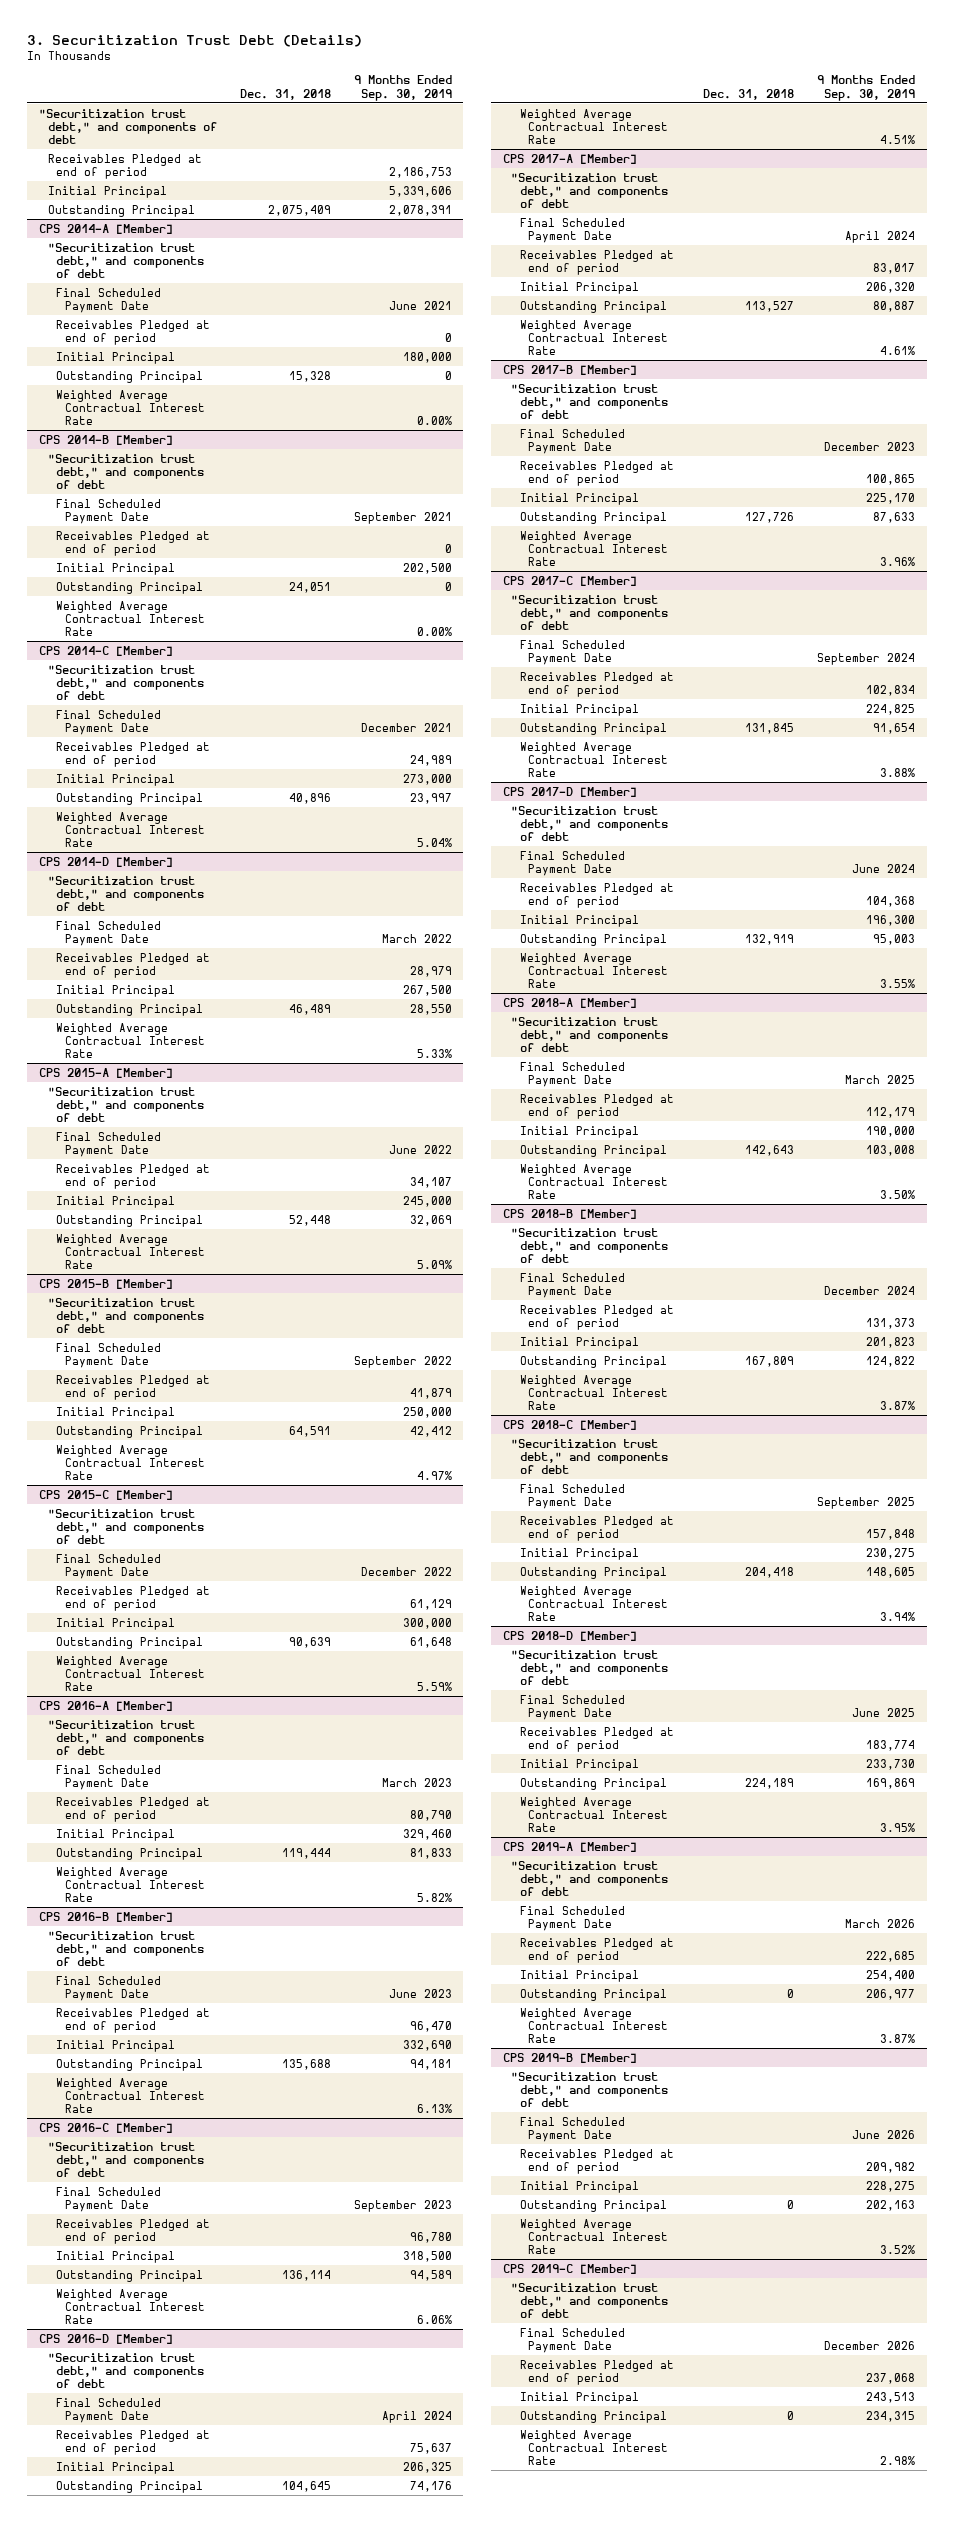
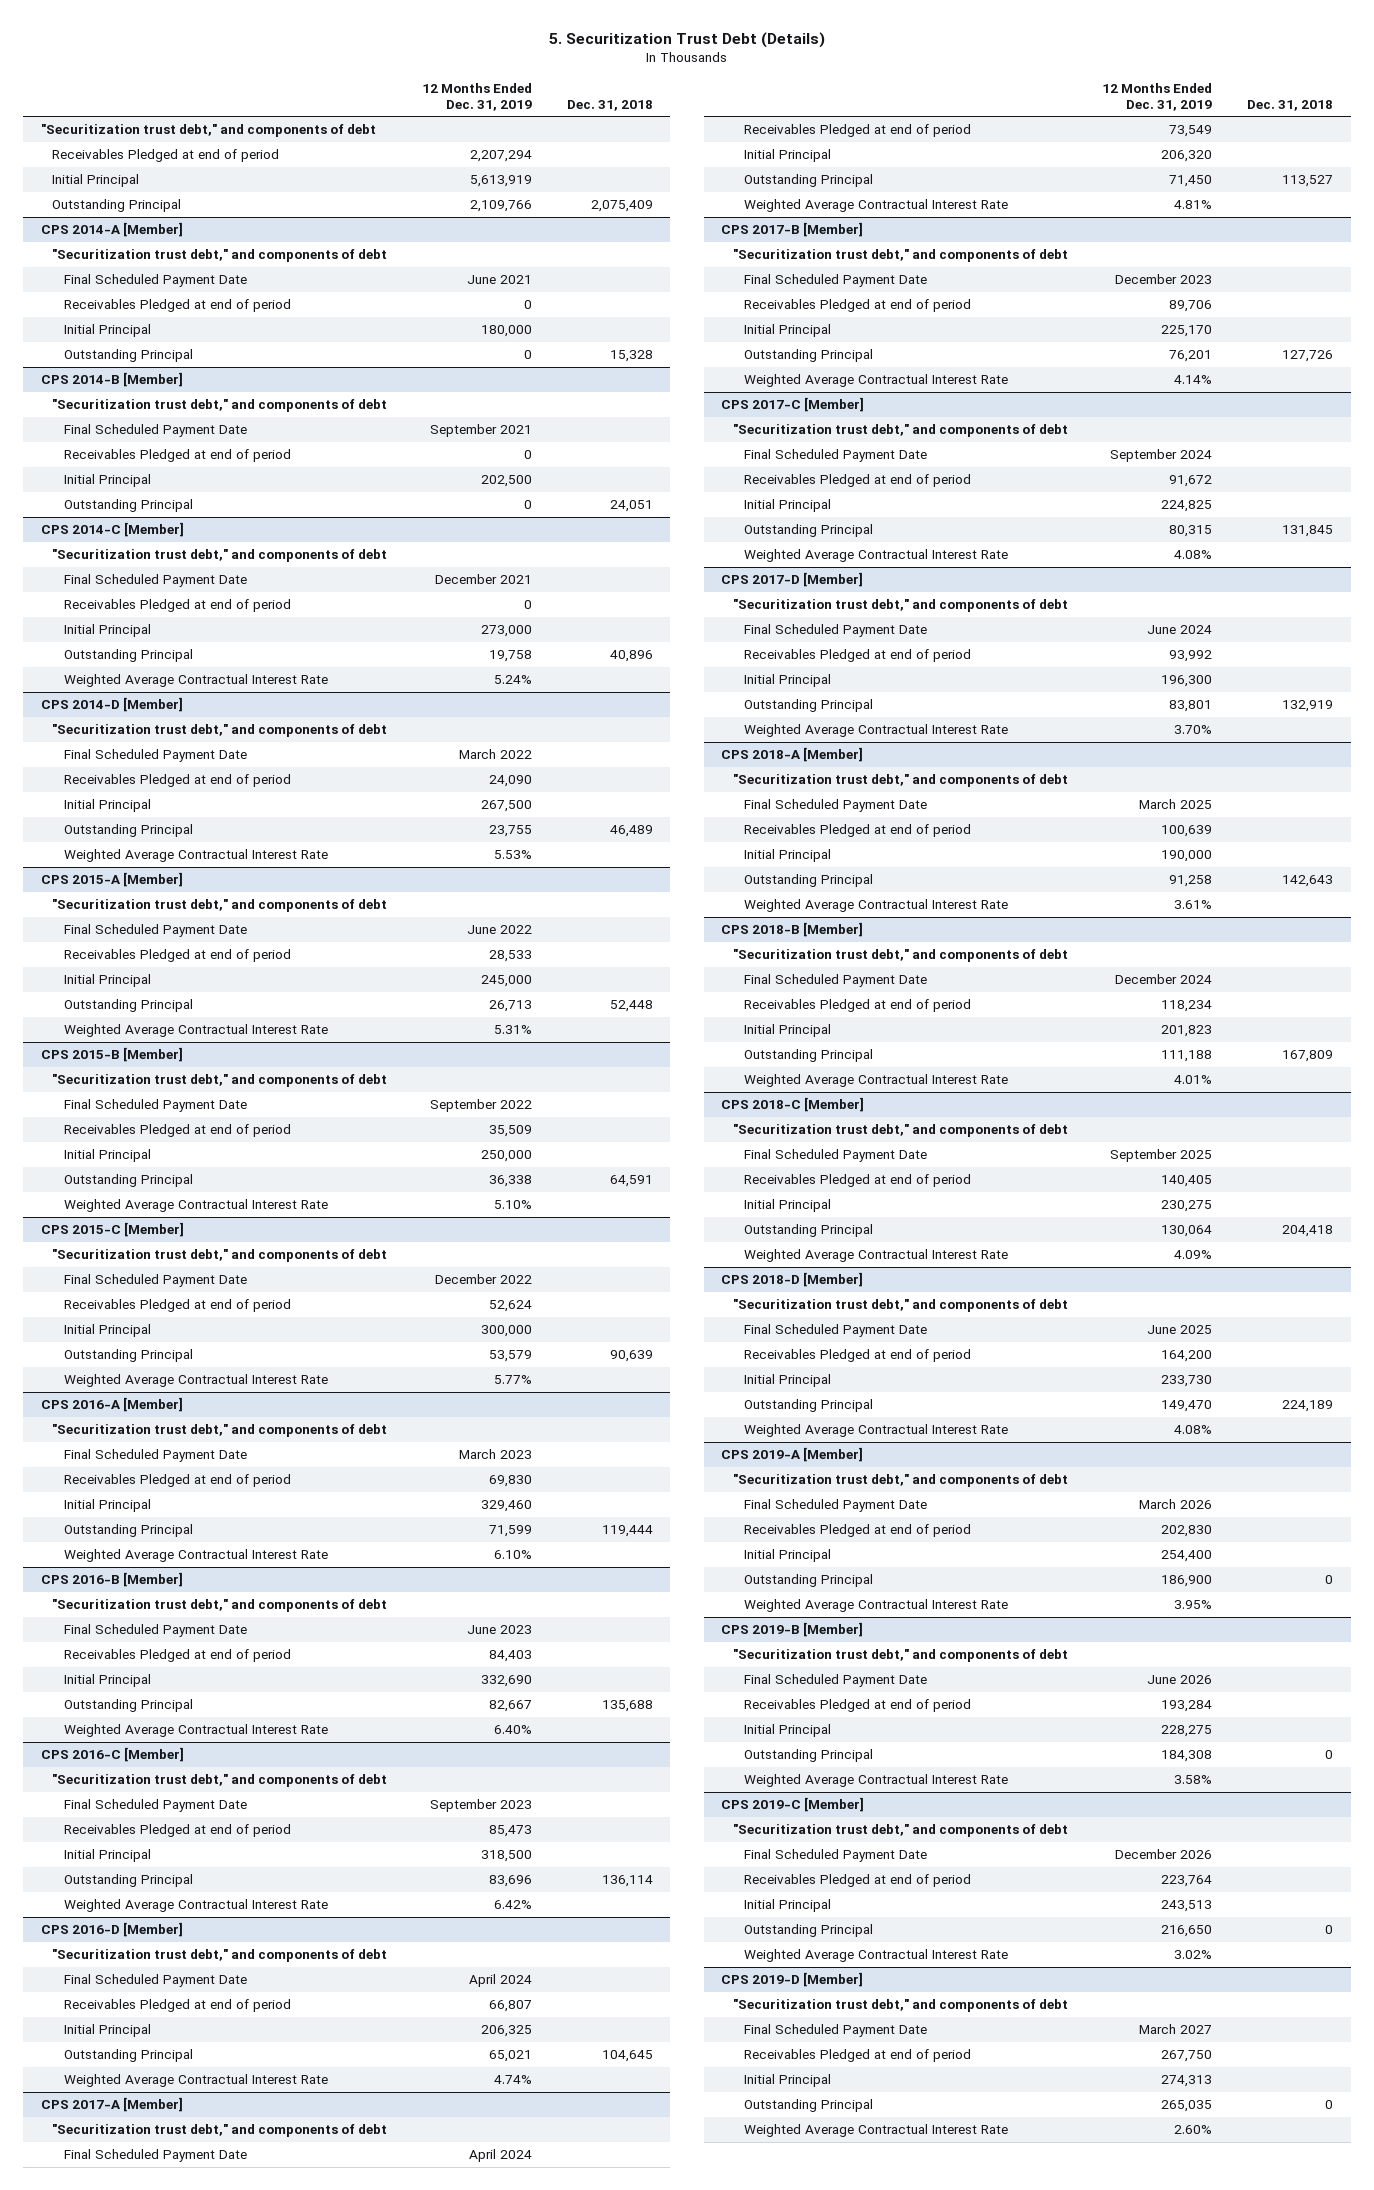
[27,34,363,47] 3. Securitization Trust Debt (Details) -> [549,32,826,49] 5. Securitization Trust Debt (Details)
[353,75,452,101] 9 Months Ended Sep. 30, 2019 -> none
none -> [422,82,533,111] 12 Months Ended Dec. 31, 2019
[56,389,205,426] Weighted Average Contractual Interest Rate -> none
[56,600,205,637] Weighted Average Contractual Interest Rate -> none
none -> [721,1972,864,1988] CPS 2019-D [Member]
none -> [732,1999,1068,2013] "Securitization trust debt," and components of debt
none -> [744,2024,928,2038] Final Scheduled Payment Date
none -> [744,2049,972,2063] Receivables Pledged at end of period
none -> [744,2074,832,2088] Initial Principal
none -> [744,2099,874,2113] Outstanding Principal
none -> [744,2124,1009,2138] Weighted Average Contractual Interest Rate

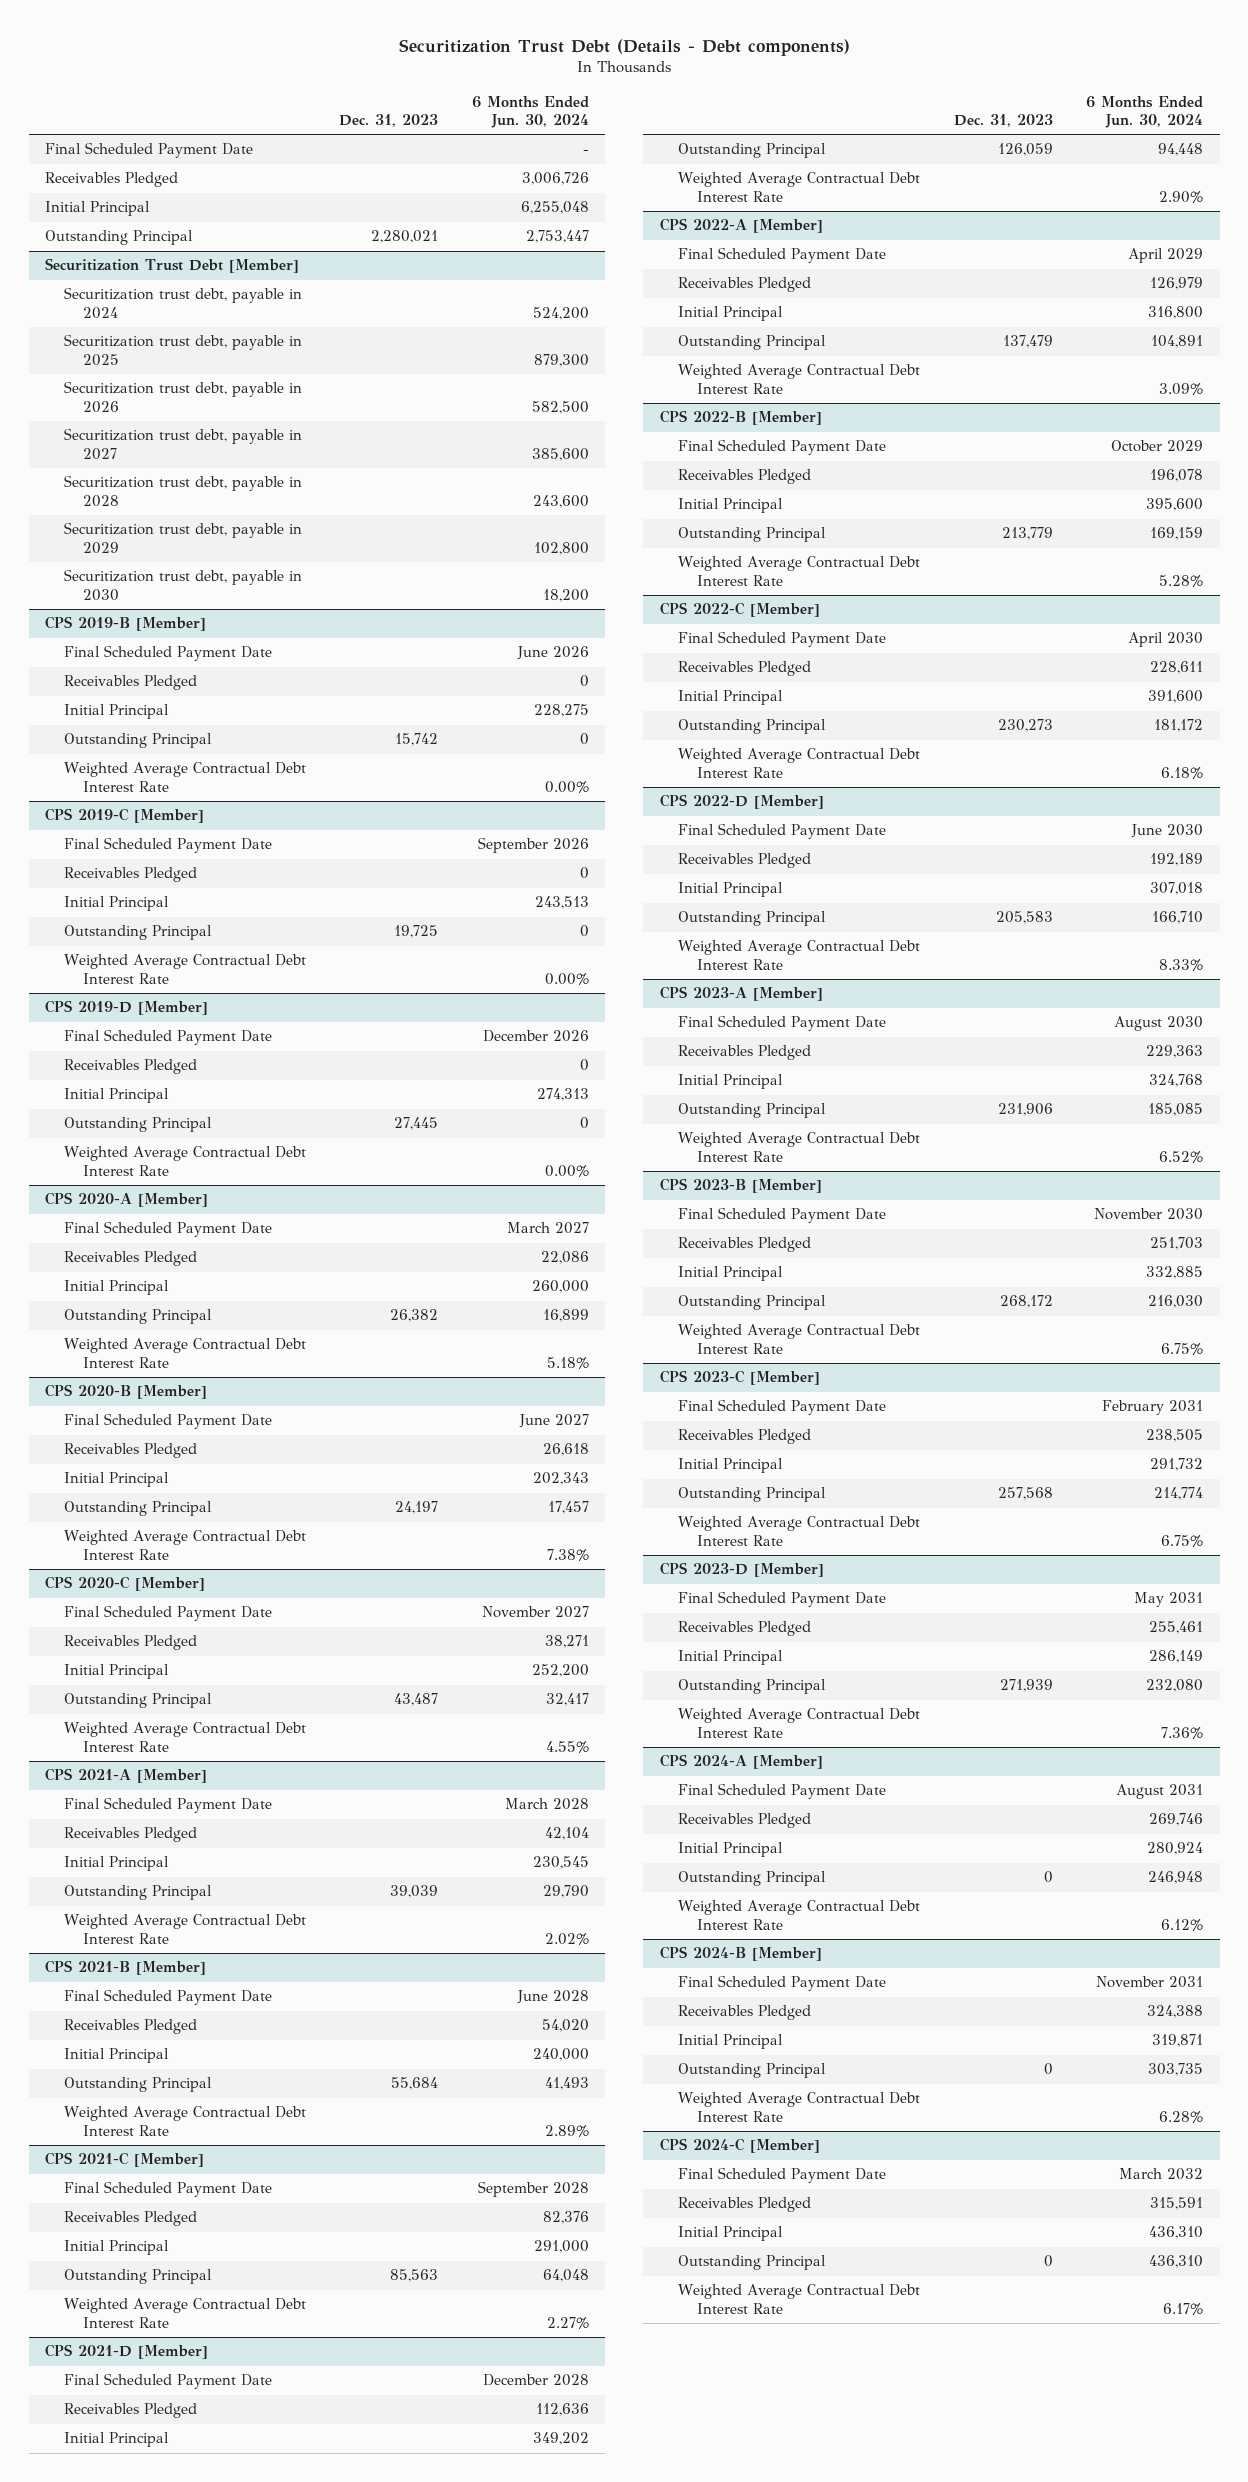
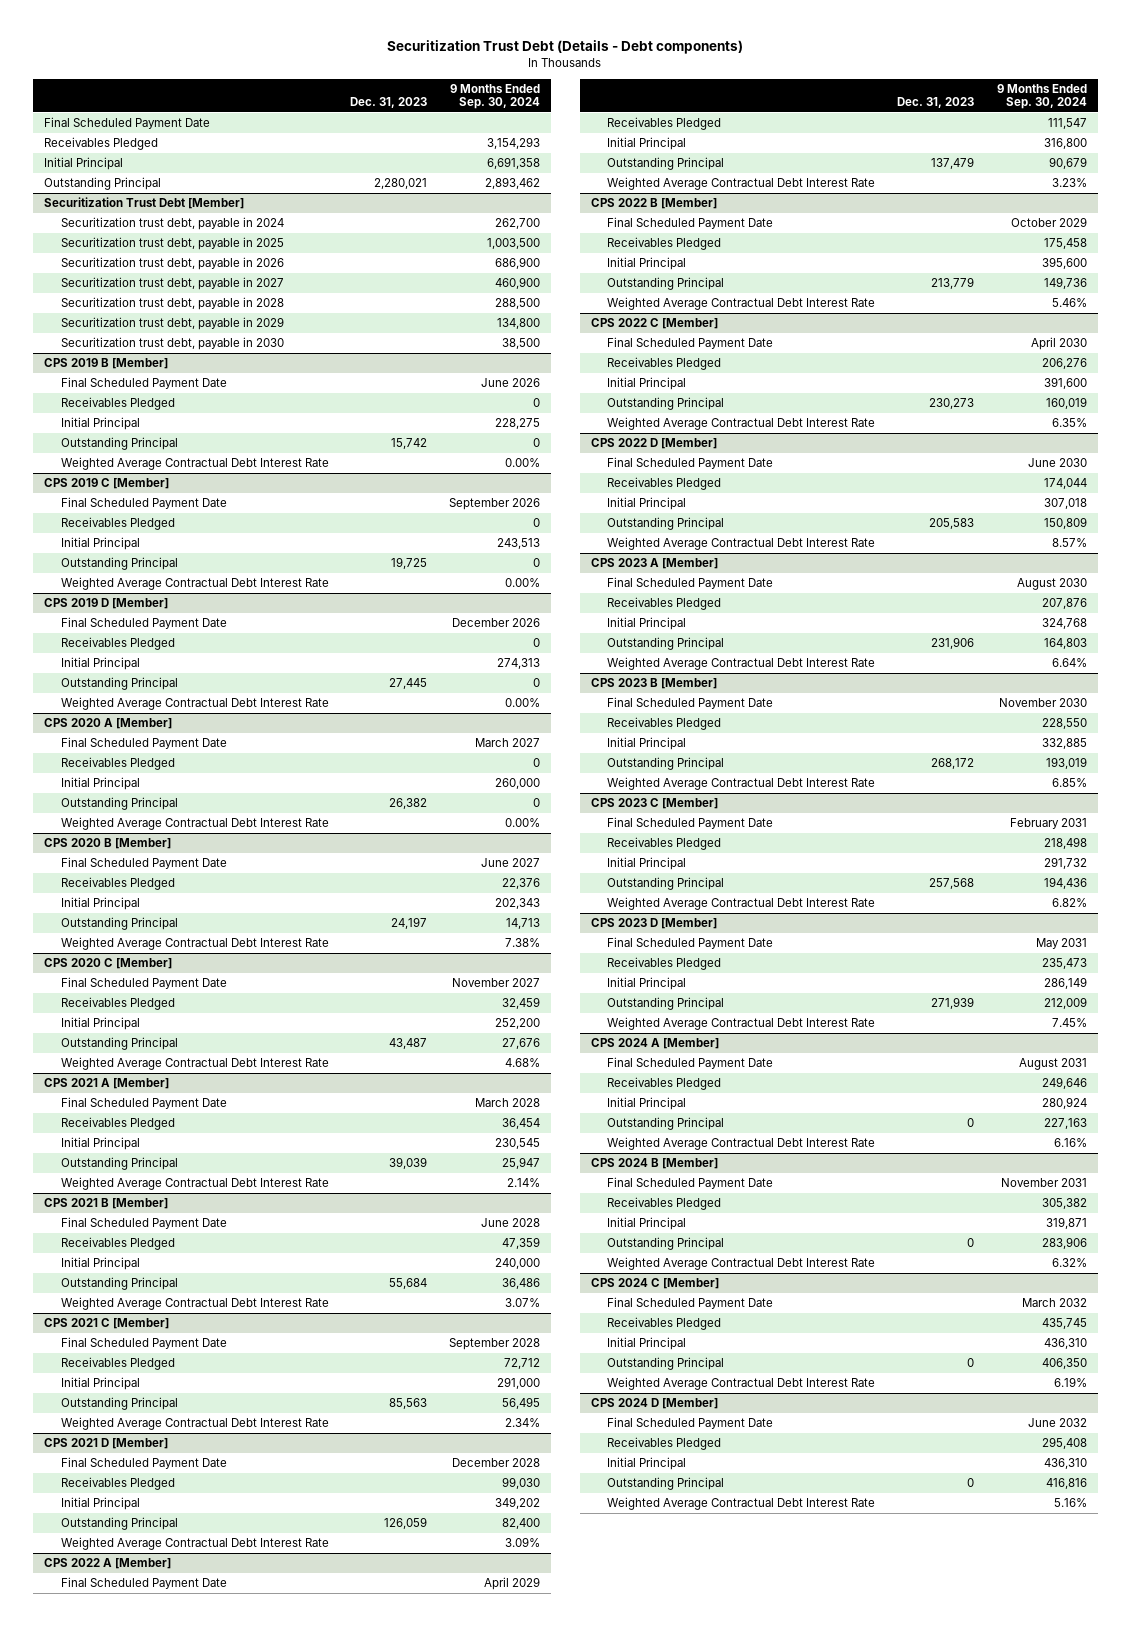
[471,95,589,129] 6 Months Ended Jun. 30, 2024 -> none
none -> [449,83,540,110] 9 Months Ended Sep. 30, 2024
[45,616,207,632] CPS 2019-B [Member] -> [43,358,168,370] CPS 2019 B [Member]
[45,808,205,824] CPS 2019-C [Member] -> [43,478,169,490] CPS 2019 C [Member]
[45,1000,209,1016] CPS 2019-D [Member] -> [43,598,168,610] CPS 2019 D [Member]
[45,1192,209,1208] CPS 2020-A [Member] -> [43,718,172,730] CPS 2020 A [Member]
[45,1384,208,1400] CPS 2020-B [Member] -> [43,838,171,850] CPS 2020 B [Member]
[45,1576,206,1592] CPS 2020-C [Member] -> [43,958,172,970] CPS 2020 C [Member]
[45,1768,208,1784] CPS 2021-A [Member] -> [43,1078,169,1090] CPS 2021 A [Member]
[45,1960,207,1976] CPS 2021-B [Member] -> [43,1198,168,1210] CPS 2021 B [Member]
[45,2152,205,2168] CPS 2021-C [Member] -> [43,1318,169,1330] CPS 2021 C [Member]
[45,2344,209,2360] CPS 2021-D [Member] -> [43,1438,168,1450] CPS 2021 D [Member]
[659,218,823,234] CPS 2022-A [Member] -> [43,1558,171,1570] CPS 2022 A [Member]
[659,410,822,426] CPS 2022-B [Member] -> [590,198,717,210] CPS 2022 B [Member]
[659,602,820,618] CPS 2022-C [Member] -> [590,318,718,330] CPS 2022 C [Member]
[659,794,824,810] CPS 2022-D [Member] -> [590,438,717,450] CPS 2022 D [Member]
[659,986,823,1002] CPS 2023-A [Member] -> [590,558,718,570] CPS 2023 A [Member]
[659,1178,822,1194] CPS 2023-B [Member] -> [590,678,717,690] CPS 2023 B [Member]
[659,1370,820,1386] CPS 2023-C [Member] -> [590,798,718,810] CPS 2023 C [Member]
[659,1562,824,1578] CPS 2023-D [Member] -> [590,918,717,930] CPS 2023 D [Member]
[659,1754,823,1770] CPS 2024-A [Member] -> [590,1038,719,1050] CPS 2024 A [Member]
[659,1946,822,1962] CPS 2024-B [Member] -> [590,1158,718,1170] CPS 2024 B [Member]
[659,2138,820,2154] CPS 2024-C [Member] -> [590,1278,719,1290] CPS 2024 C [Member]
none -> [590,1398,718,1410] CPS 2024 D [Member]
none -> [607,1417,774,1430] Final Scheduled Payment Date
none -> [607,1437,722,1451] Receivables Pledged
none -> [607,1457,687,1471] Initial Principal
none -> [607,1477,725,1491] Outstanding Principal
none -> [607,1497,876,1511] Weighted Average Contractual Debt Interest Rate

